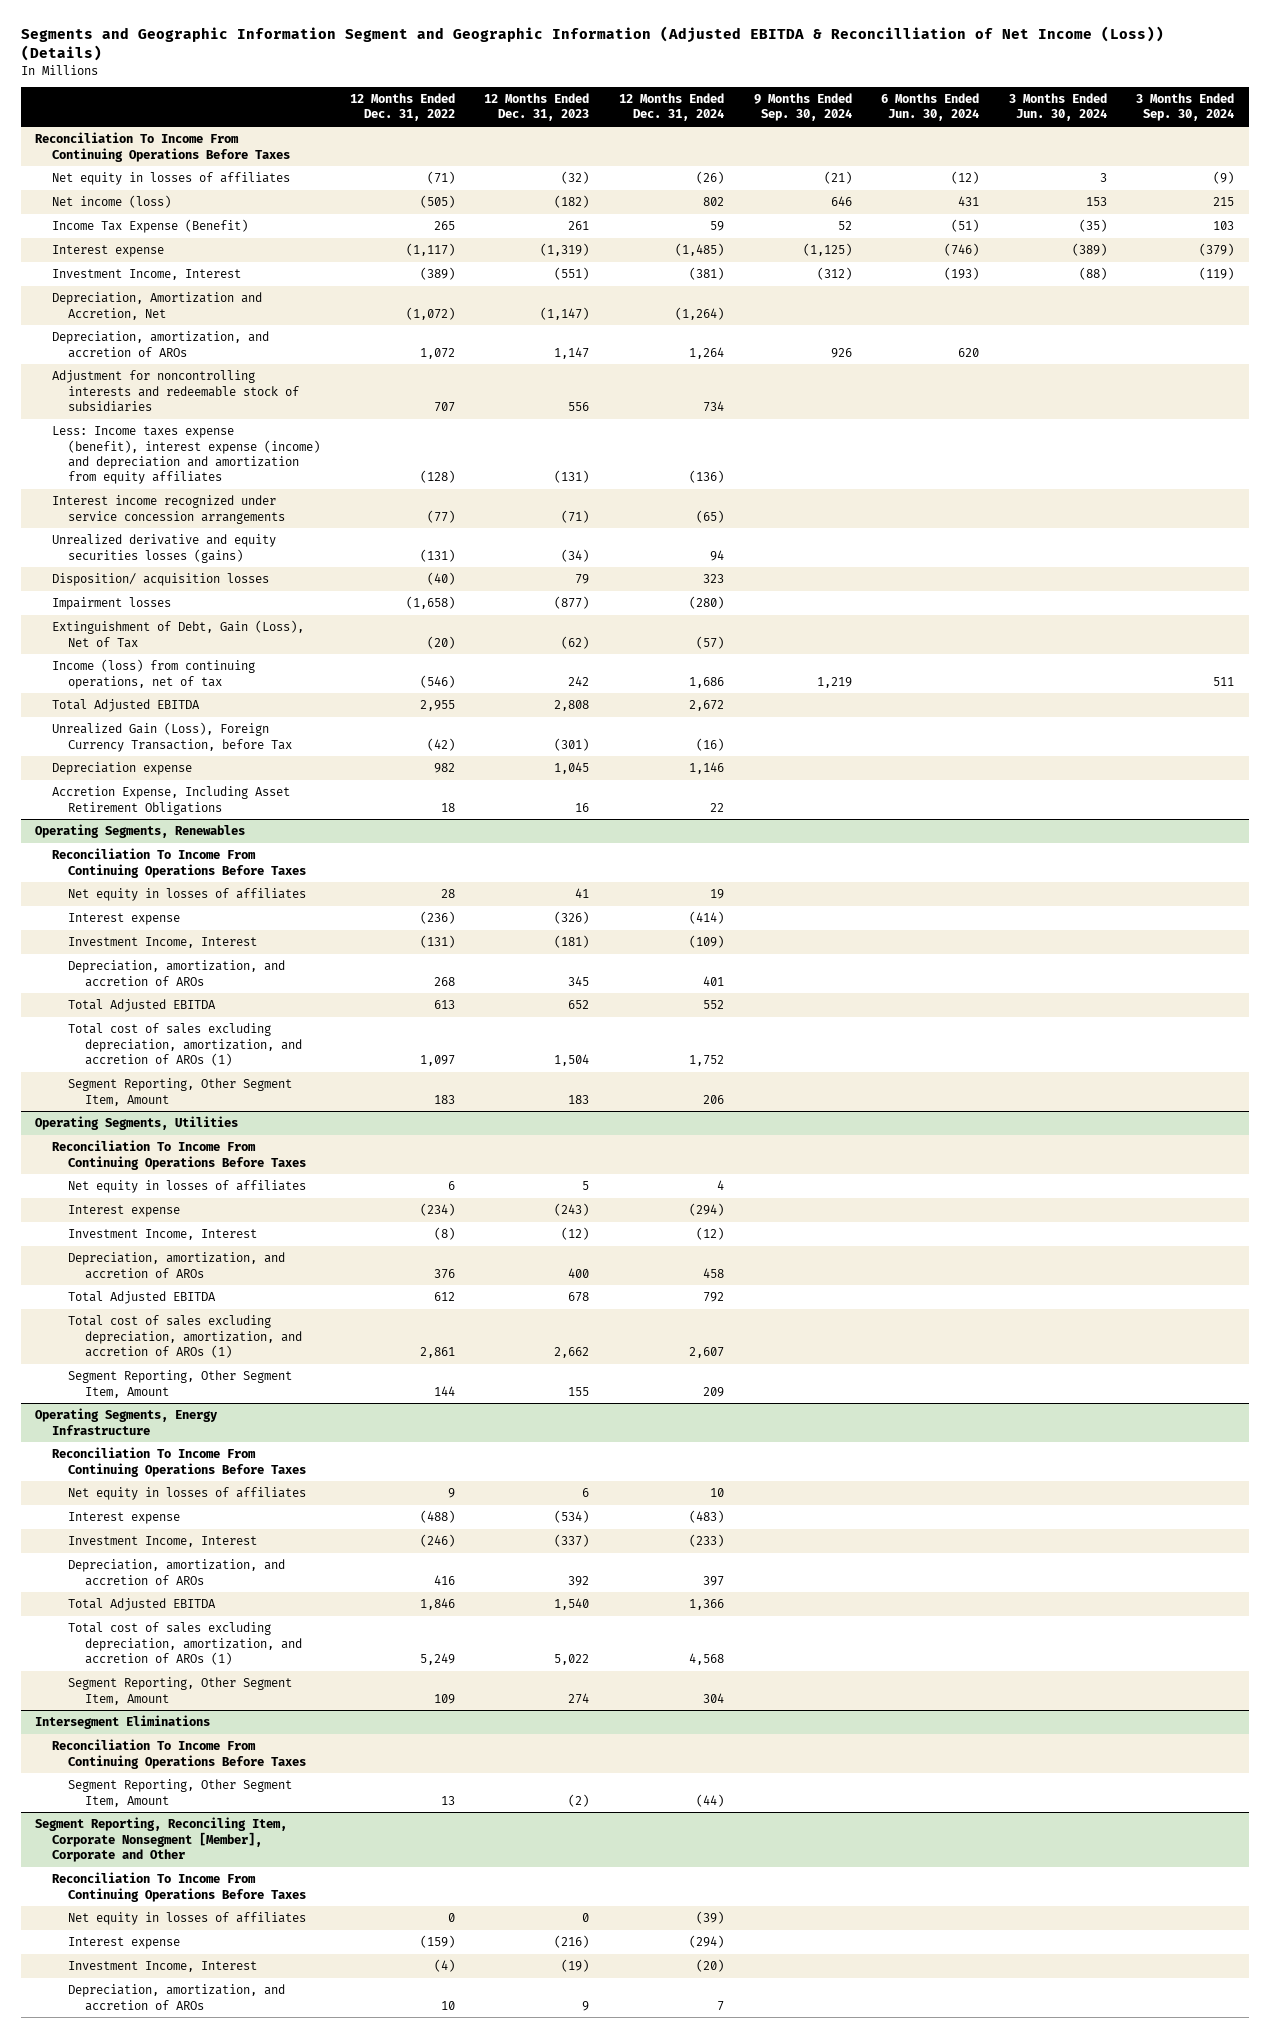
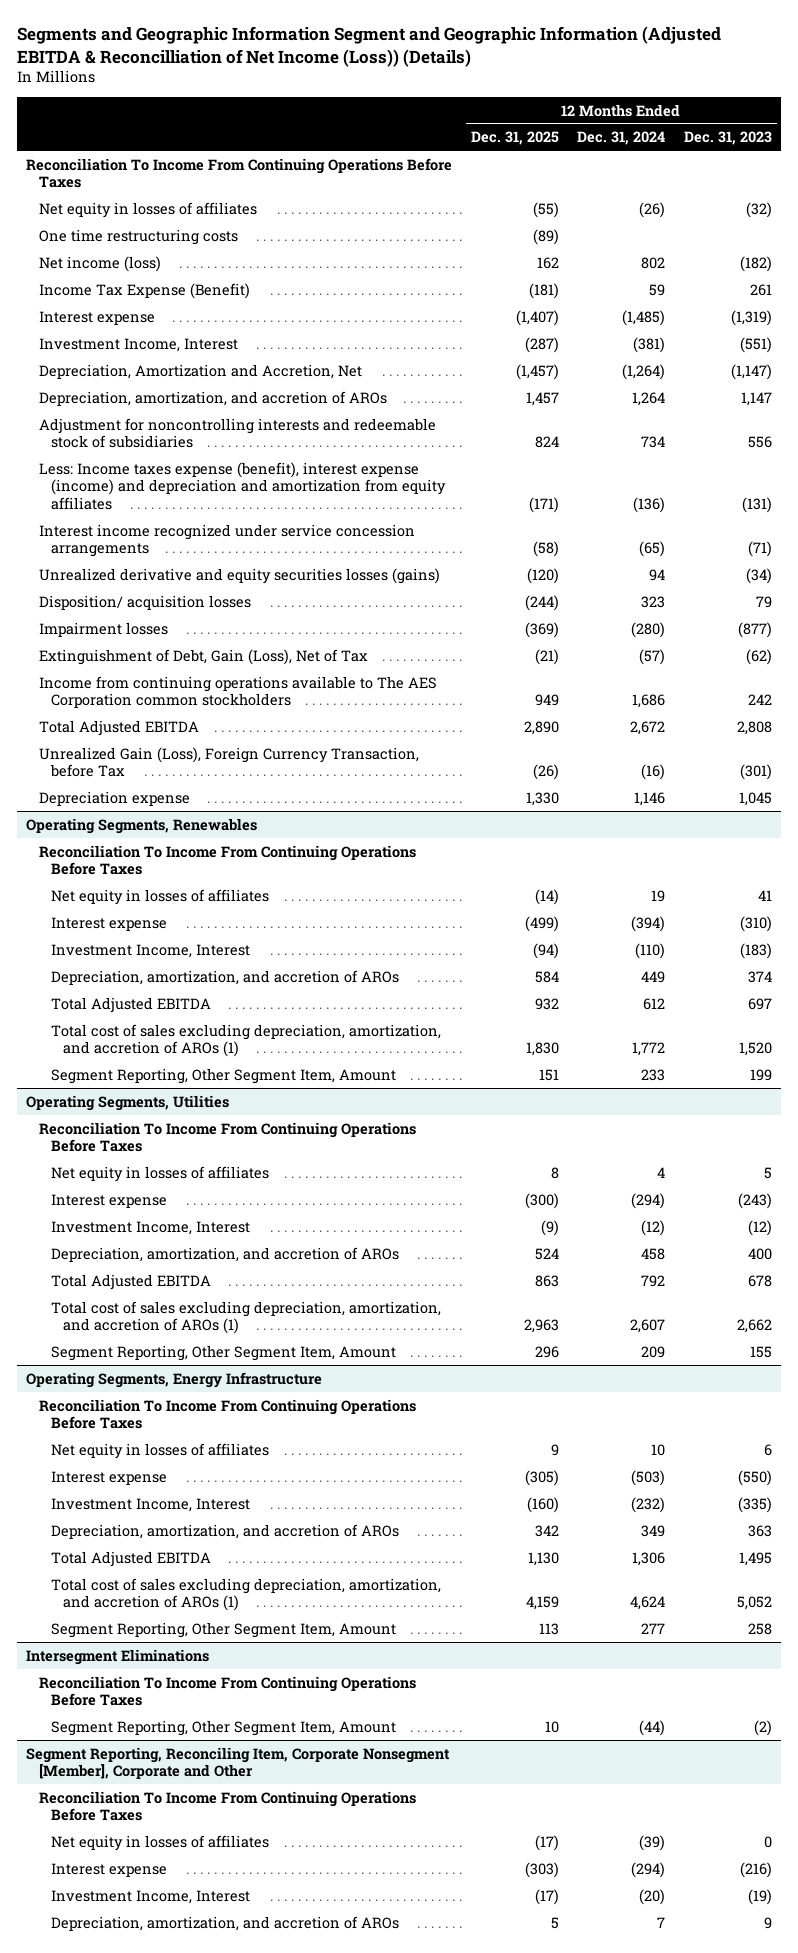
[349,93,455,122] 12 Months Ended Dec. 31, 2022 -> none
[753,93,852,122] 9 Months Ended Sep. 30, 2024 -> none
[881,93,980,122] 6 Months Ended Jun. 30, 2024 -> none
[1008,93,1107,122] 3 Months Ended Jun. 30, 2024 -> none
[1136,93,1235,122] 3 Months Ended Sep. 30, 2024 -> none
none -> [470,131,559,146] Dec. 31, 2025
none -> [38,228,238,245] One time restructuring costs
[51,659,255,689] Income (loss) from continuing operations, net of tax -> [38,675,437,709] Income from continuing operations available to The AES Corporation common stockholders
[51,786,290,815] Accretion Expense, Including Asset Retirement Obligations -> none
[554,911,590,925] (326) -> [739,915,772,932] (310)
[689,911,725,925] (414) -> [631,915,666,932] (394)
[554,935,590,949] (181) -> [739,942,772,959] (183)
[689,935,725,949] (109) -> [635,942,666,959] (110)
[568,975,590,986] 345 -> [747,970,772,983] 374
[703,975,725,986] 401 -> [641,970,666,983] 449
[568,1000,590,1010] 652 -> [747,997,772,1010] 697
[703,1000,725,1010] 552 -> [643,997,666,1010] 612
[554,1054,590,1067] 1,504 -> [738,1042,772,1057] 1,520
[689,1055,725,1067] 1,752 -> [632,1042,666,1057] 1,772
[568,1094,590,1104] 183 -> [749,1068,772,1081] 199
[703,1094,725,1104] 206 -> [641,1068,666,1081] 233
[554,1510,590,1524] (534) -> [737,1469,772,1486] (550)
[689,1510,725,1524] (483) -> [631,1469,666,1486] (503)
[554,1534,590,1548] (337) -> [737,1496,772,1513] (335)
[689,1534,725,1548] (233) -> [631,1496,666,1513] (232)
[568,1575,590,1586] 392 -> [747,1524,772,1537] 363
[703,1575,725,1586] 397 -> [641,1524,666,1537] 349
[554,1598,590,1611] 1,540 -> [738,1551,772,1566] 1,495
[689,1599,725,1611] 1,366 -> [632,1551,666,1566] 1,306
[554,1654,590,1666] 5,022 -> [736,1596,772,1611] 5,052
[689,1653,725,1666] 4,568 -> [630,1596,666,1611] 4,624
[568,1692,590,1704] 274 -> [747,1622,772,1635] 258
[703,1692,725,1703] 304 -> [641,1622,666,1634] 277

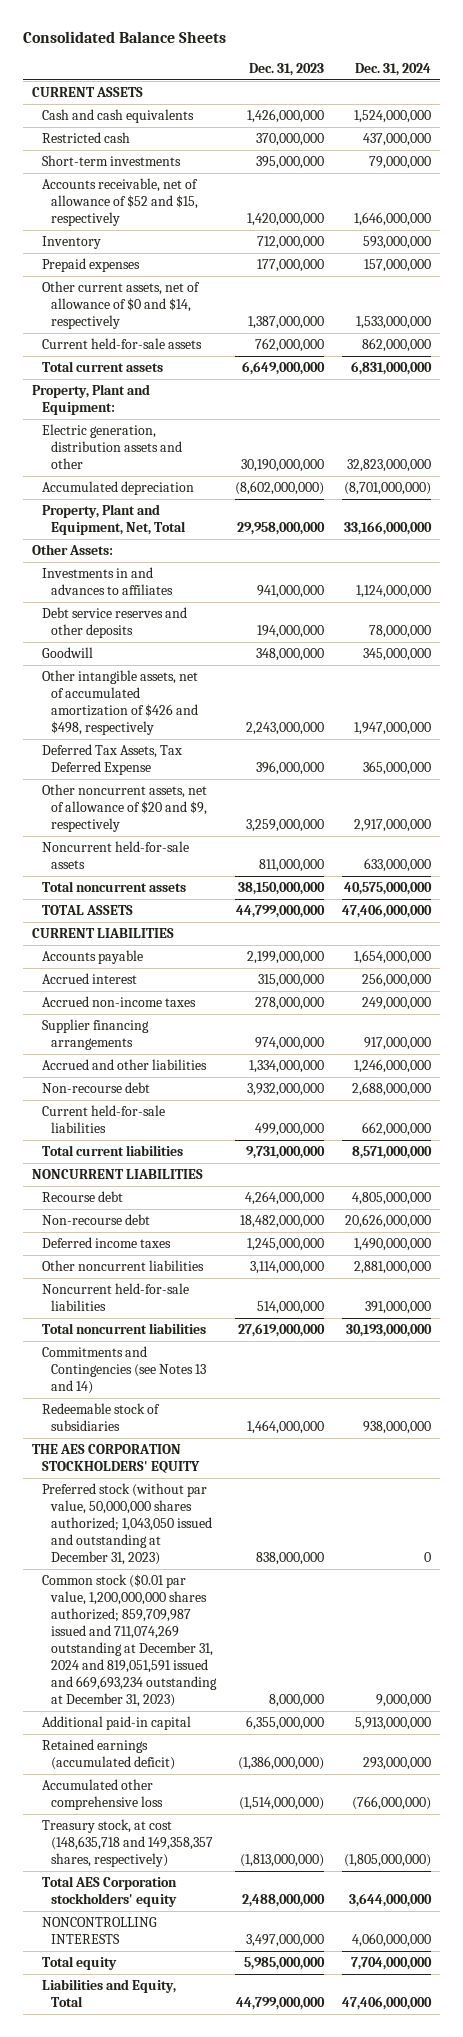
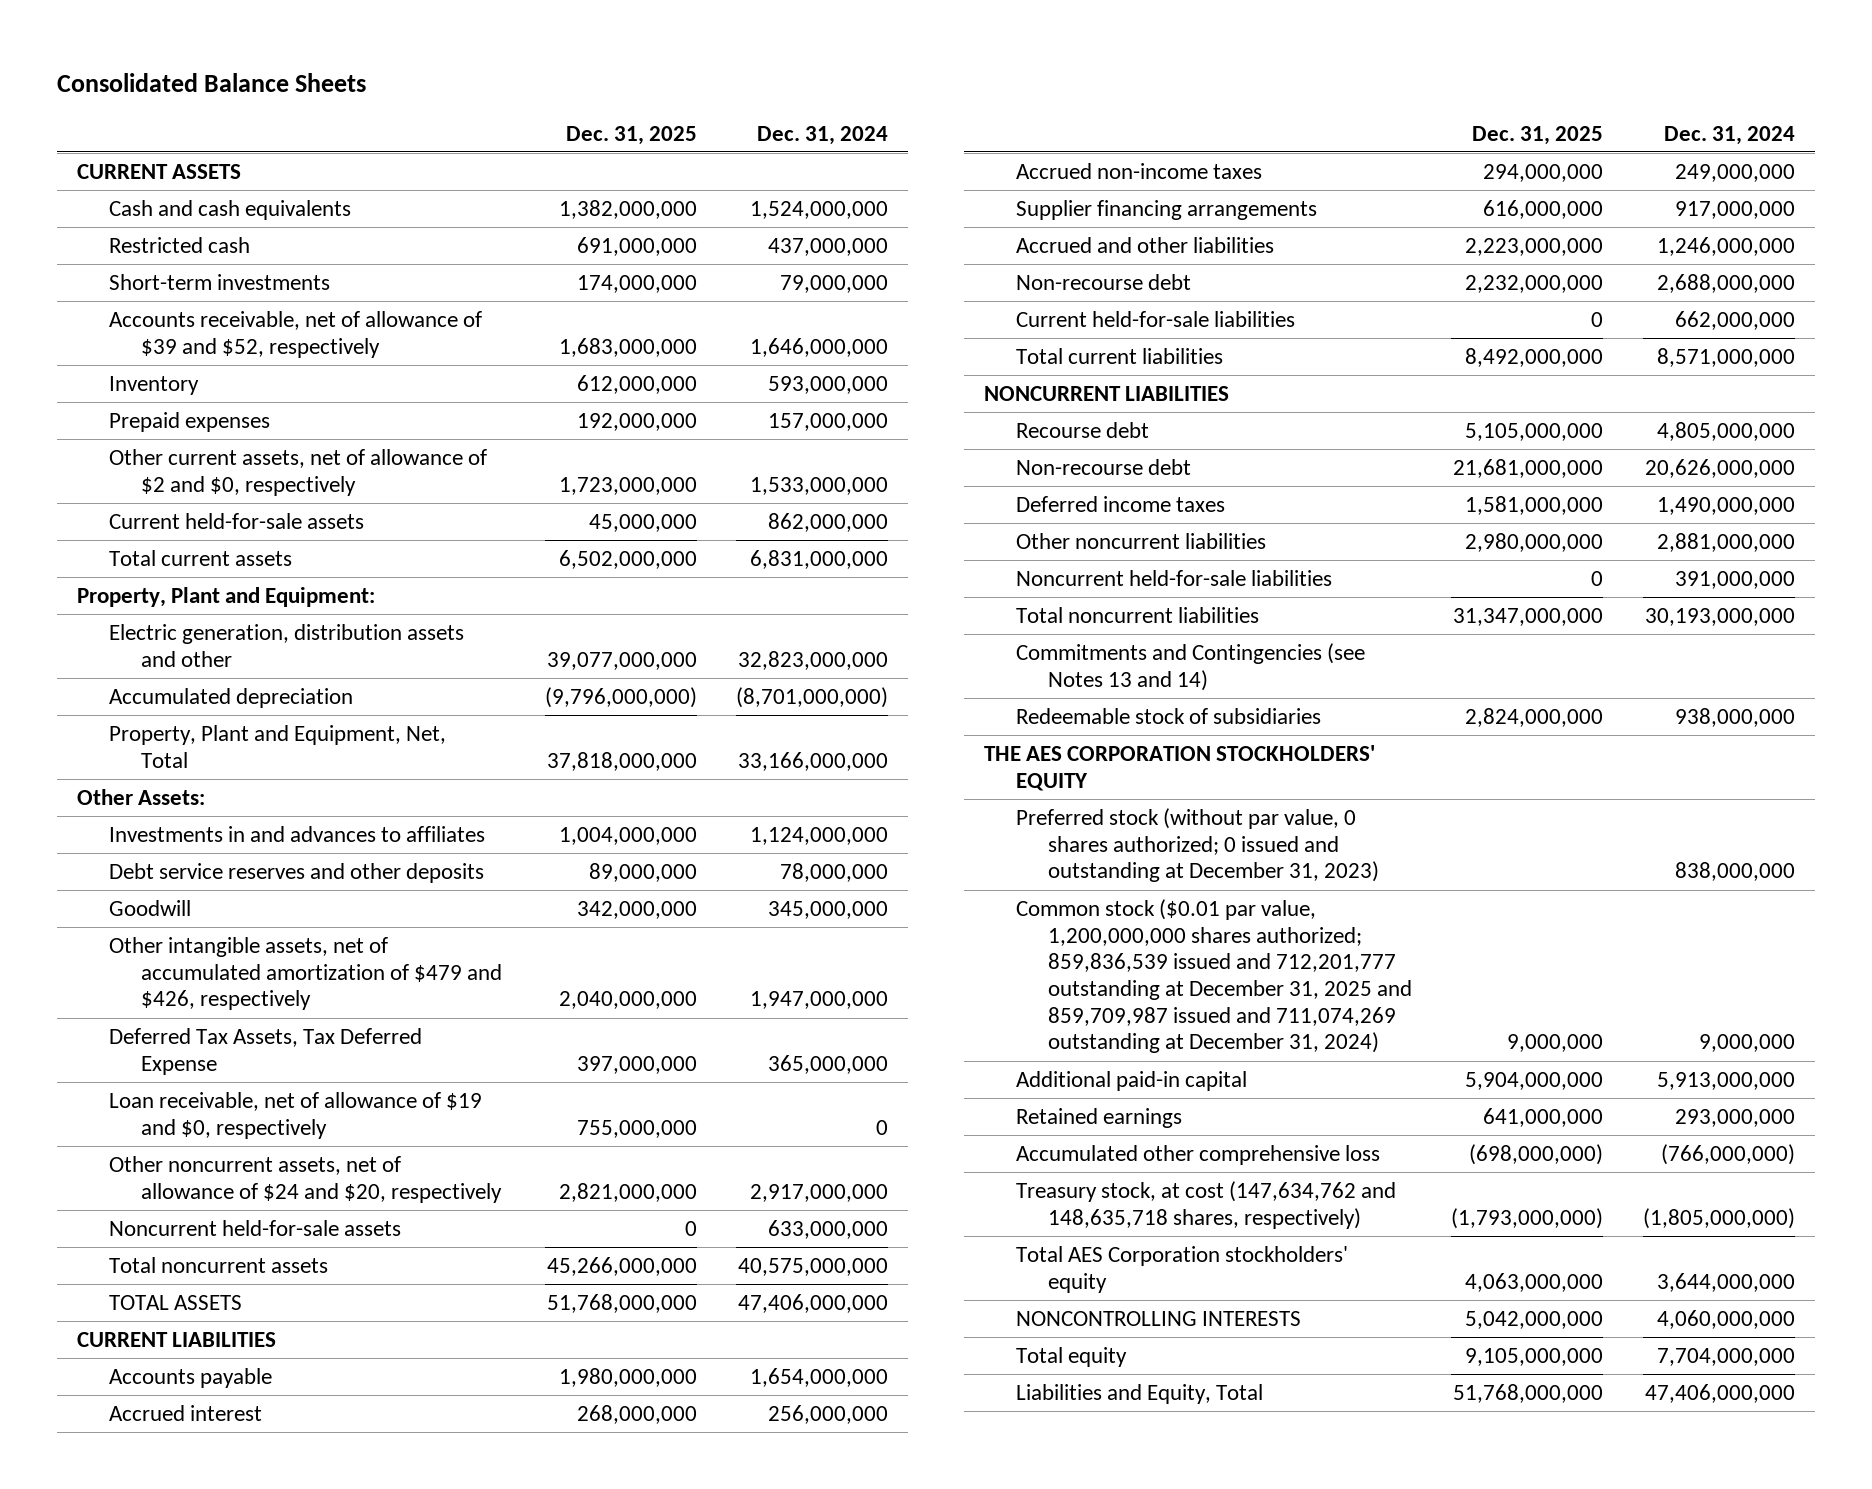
[248,62,324,76] Dec. 31, 2023 -> none
none -> [565,125,697,145] Dec. 31, 2025
[41,178,199,227] Accounts receivable, net of allowance of $52 and $15, respectively -> [109,310,483,358] Accounts receivable, net of allowance of $39 and $52, respectively
[41,281,200,330] Other current assets, net of allowance of $0 and $14, respectively -> [109,448,488,496] Other current assets, net of allowance of $2 and $0, respectively
[41,670,199,735] Other intangible assets, net of accumulated amortization of $426 and $498, respectively -> [109,936,503,1011] Other intangible assets, net of accumulated amortization of $479 and $426, respectively
none -> [109,1091,483,1139] Loan receivable, net of allowance of $19 and $0, respectively
[41,784,208,833] Other noncurrent assets, net of allowance of $20 and $9, respectively -> [109,1155,503,1203] Other noncurrent assets, net of allowance of $24 and $20, respectively
[41,1483,213,1565] Preferred stock (without par value, 50,000,000 shares authorized; 1,043,050 issued and outstanding at December 31, 2023) -> [1015,807,1379,883] Preferred stock (without par value, 0 shares authorized; 0 issued and outstanding at December 31, 2023)
[424,1551,432,1562] 0 -> [1675,862,1796,882] 838,000,000
[41,1574,218,1707] Common stock ($0.01 par value, 1,200,000,000 shares authorized; 859,709,987 issued and 711,074,269 outstanding at December 31, 2024 and 819,051,591 issued and 669,693,234 outstanding at December 31, 2023) -> [1015,898,1412,1054] Common stock ($0.01 par value, 1,200,000,000 shares authorized; 859,836,539 issued and 712,201,777 outstanding at December 31, 2025 and 859,709,987 issued and 711,074,269 outstanding at December 31, 2024)
[41,1739,176,1771] Retained earnings (accumulated deficit) -> [1015,1107,1182,1128] Retained earnings
[41,1819,214,1868] Treasury stock, at cost (148,635,718 and 149,358,357 shares, respectively) -> [1015,1180,1396,1229] Treasury stock, at cost (147,634,762 and 148,635,718 shares, respectively)

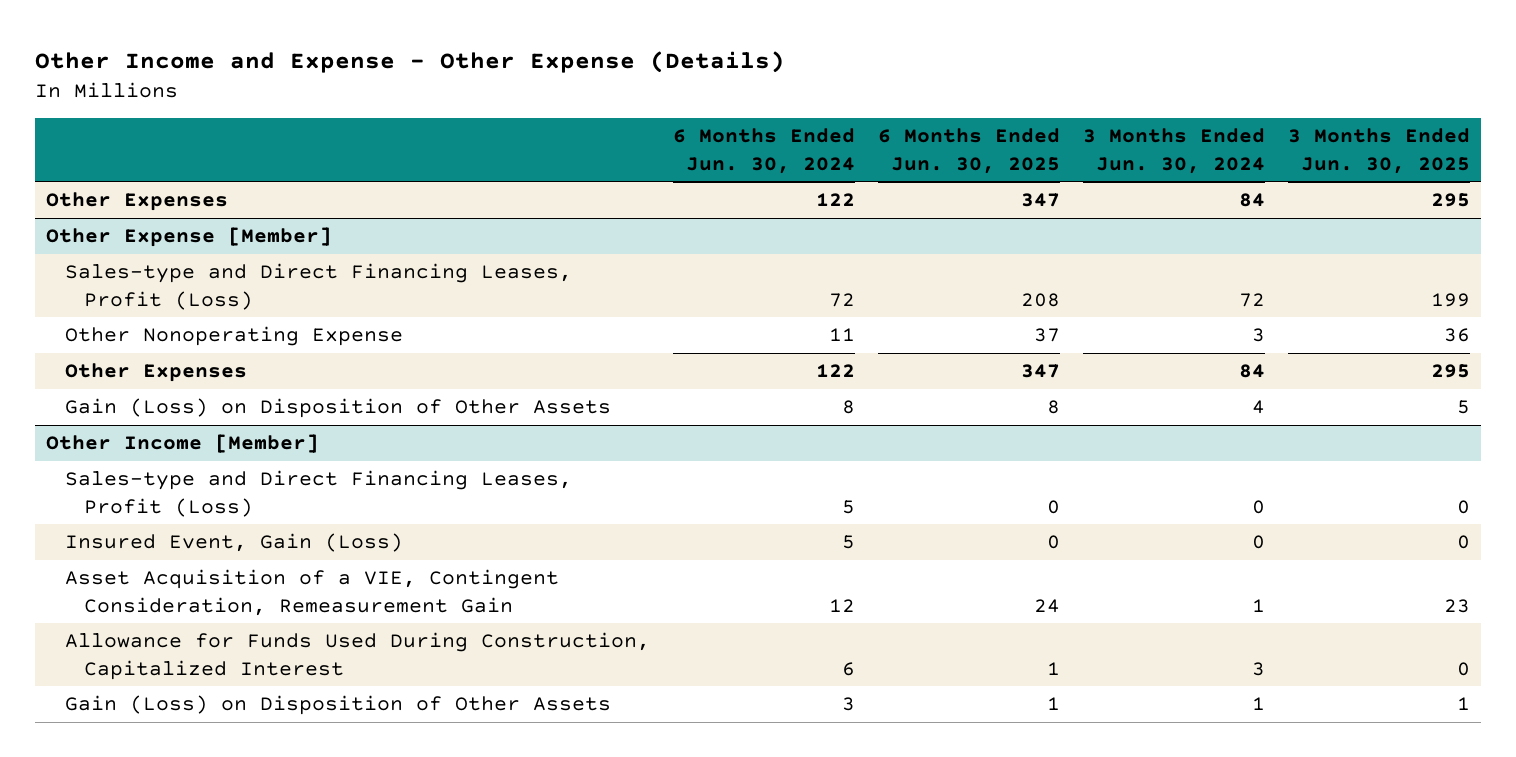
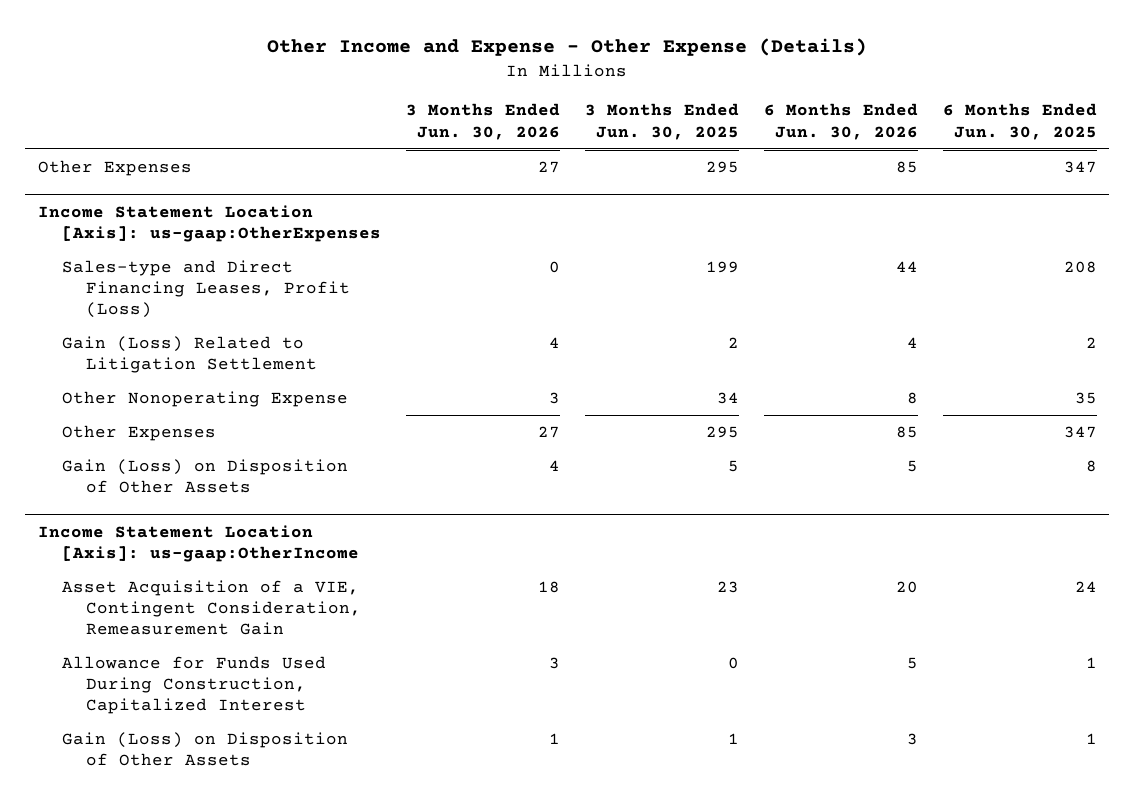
[673,128,856,174] 6 Months Ended Jun. 30, 2024 -> none
[1082,128,1265,174] 3 Months Ended Jun. 30, 2024 -> none
none -> [405,103,560,140] 3 Months Ended Jun. 30, 2026
none -> [763,103,918,140] 6 Months Ended Jun. 30, 2026
[46,227,333,248] Other Expense [Member] -> none
none -> [37,204,381,242] Income Statement Location [Axis]: us-gaap:OtherExpenses
none -> [61,336,318,374] Gain (Loss) Related to Litigation Settlement
[1033,328,1060,343] 37 -> [1074,392,1097,405] 35
[1443,328,1470,343] 36 -> [716,392,739,405] 34
[46,434,320,454] Other Income [Member] -> none
[65,470,573,517] Sales-type and Direct Financing Leases, Profit (Loss) -> none
[65,533,404,553] Insured Event, Gain (Loss) -> none
none -> [37,524,359,562] Income Statement Location [Axis]: us-gaap:OtherIncome

